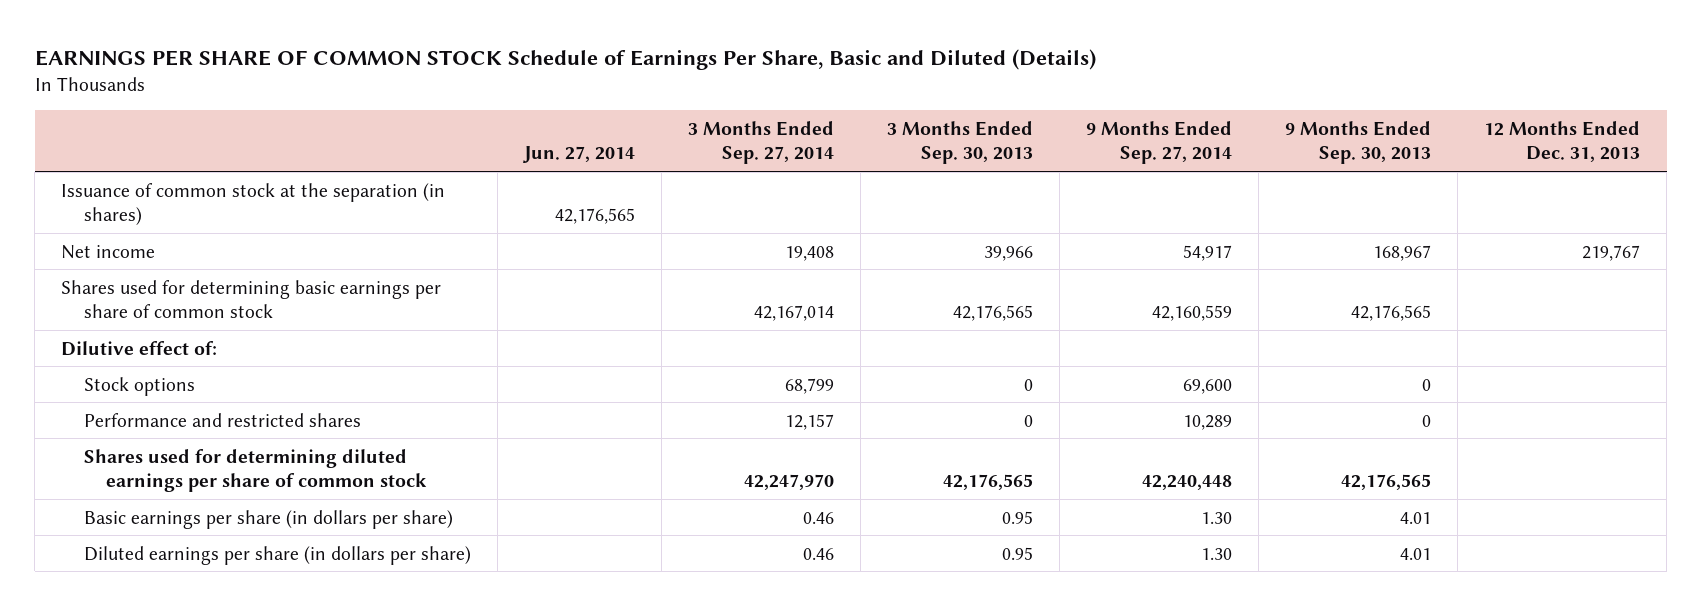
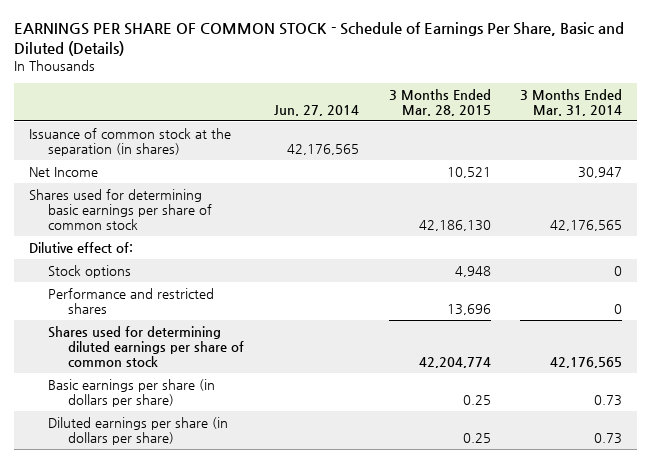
[34,48,1096,70] EARNINGS PER SHARE OF COMMON STOCK Schedule of Earnings Per Share, Basic and Diluted (Details) -> [13,22,624,57] EARNINGS PER SHARE OF COMMON STOCK - Schedule of Earnings Per Share, Basic and Diluted (Details)
[687,120,834,165] 3 Months Ended Sep. 27, 2014 -> none
[886,120,1033,165] 3 Months Ended Sep. 30, 2013 -> none
[1086,120,1233,165] 9 Months Ended Sep. 27, 2014 -> none
[1285,120,1432,165] 9 Months Ended Sep. 30, 2013 -> none
[1484,120,1641,163] 12 Months Ended Dec. 31, 2013 -> none
none -> [388,88,491,116] 3 Months Ended Mar. 28, 2015
none -> [520,88,623,116] 3 Months Ended Mar. 31, 2014
[61,244,156,259] Net income -> [28,166,98,177] Net Income

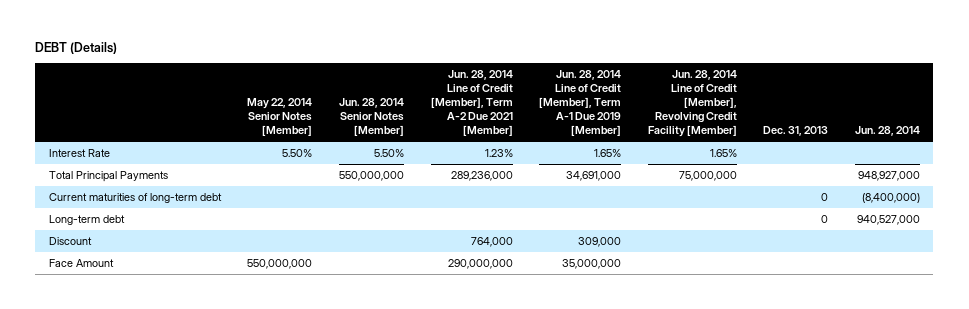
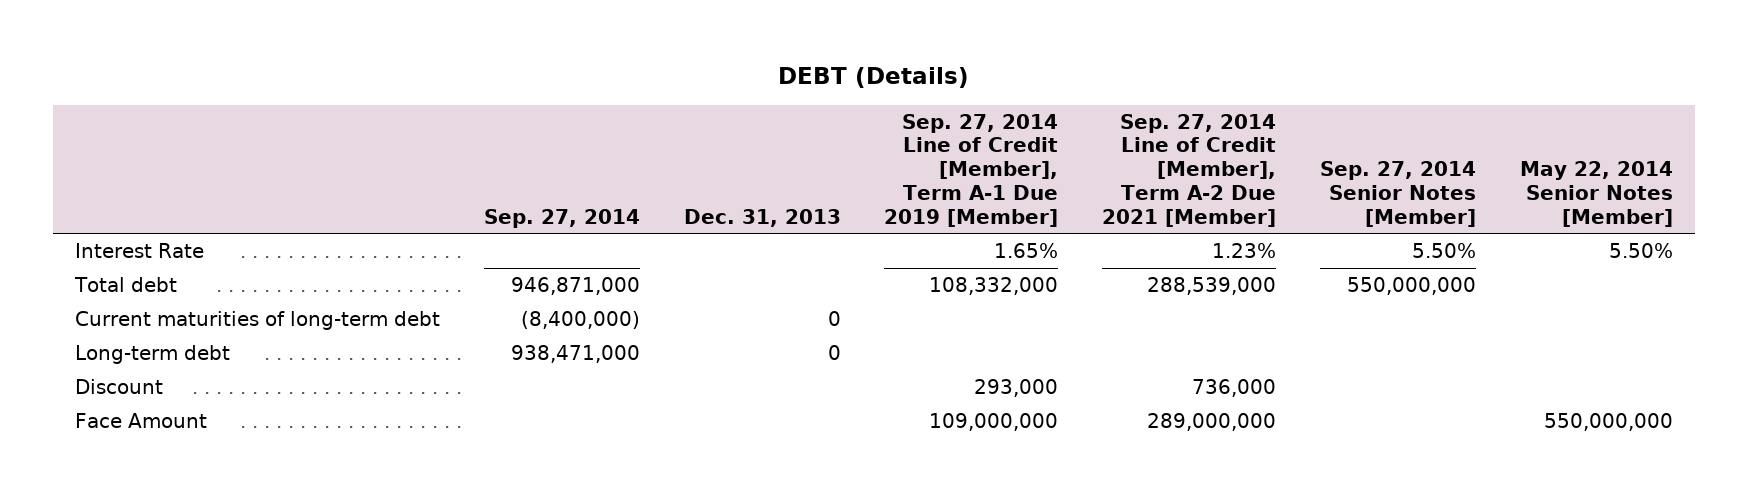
[338,98,404,137] Jun. 28, 2014 Senior Notes [Member] -> none
[430,70,513,137] Jun. 28, 2014 Line of Credit [Member], Term A-2 Due 2021 [Member] -> none
[539,70,622,137] Jun. 28, 2014 Line of Credit [Member], Term A-1 Due 2019 [Member] -> none
[647,70,737,138] Jun. 28, 2014 Line of Credit [Member], Revolving Credit Facility [Member] -> none
[854,126,920,137] Jun. 28, 2014 -> none
none -> [483,208,640,228] Sep. 27, 2014
none -> [884,113,1059,227] Sep. 27, 2014 Line of Credit [Member], Term A-1 Due 2019 [Member]
none -> [1102,113,1277,227] Sep. 27, 2014 Line of Credit [Member], Term A-2 Due 2021 [Member]
none -> [1320,161,1477,227] Sep. 27, 2014 Senior Notes [Member]
[48,170,168,182] Total Principal Payments -> [73,277,177,293] Total debt

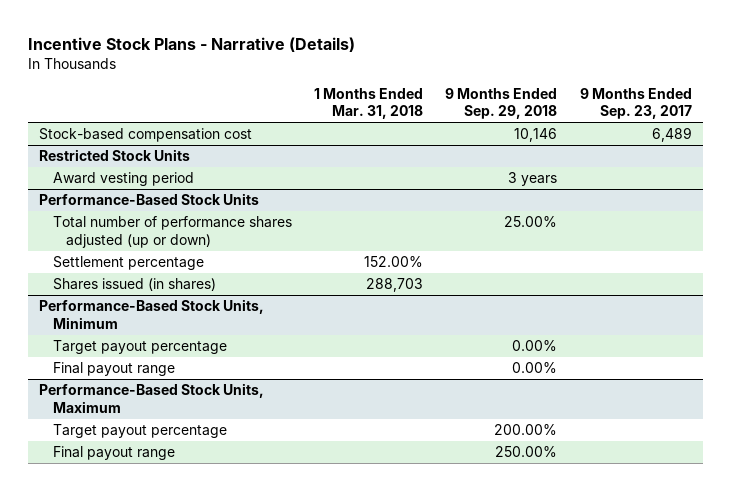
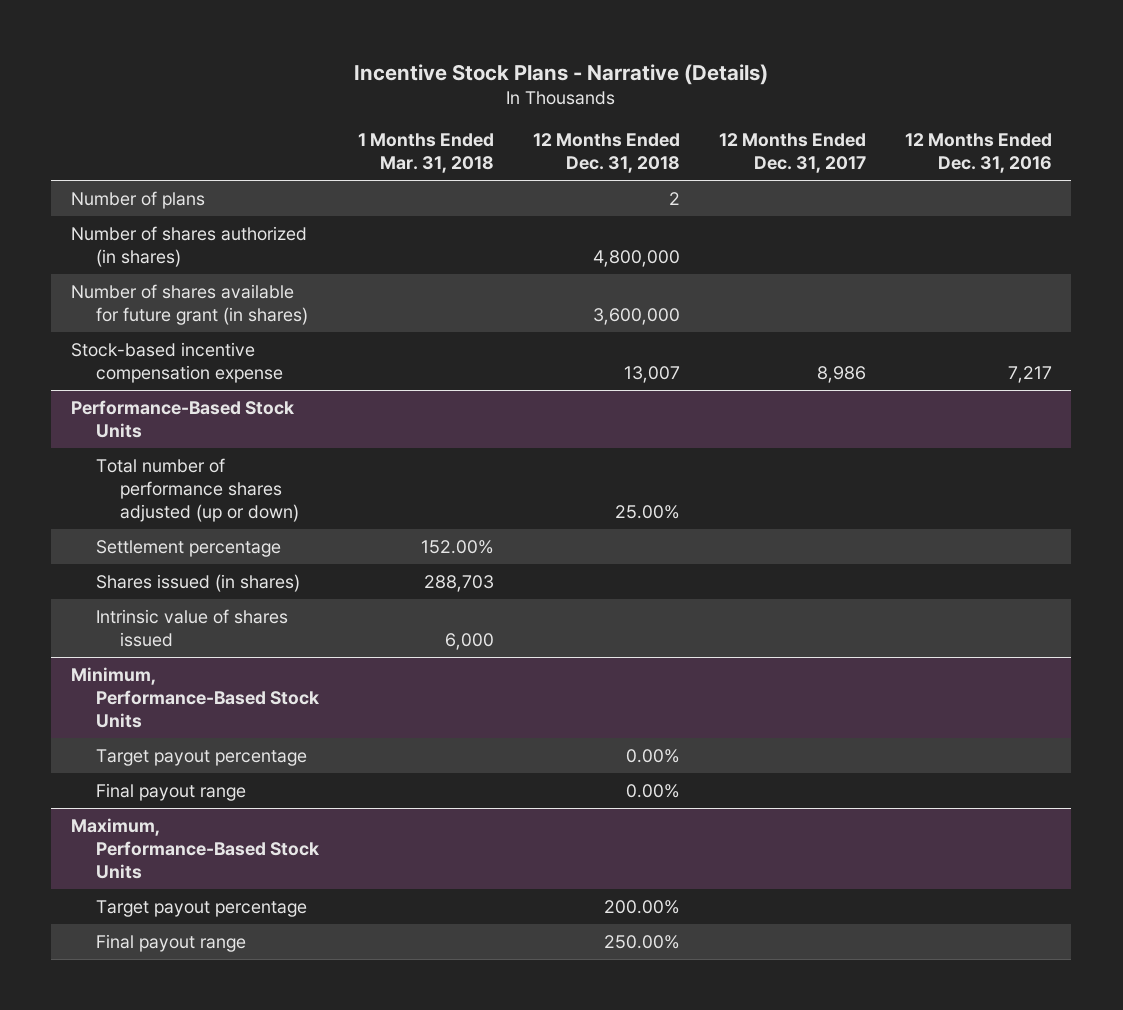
[445,87,558,120] 9 Months Ended Sep. 29, 2018 -> none
[579,87,692,120] 9 Months Ended Sep. 23, 2017 -> none
none -> [532,133,680,174] 12 Months Ended Dec. 31, 2018
none -> [718,133,866,174] 12 Months Ended Dec. 31, 2017
none -> [904,133,1052,174] 12 Months Ended Dec. 31, 2016
[39,149,191,162] Restricted Stock Units -> none
[52,172,194,187] Award vesting period -> none
none -> [70,190,205,209] Number of plans
none -> [70,225,307,267] Number of shares authorized (in shares)
none -> [70,283,308,325] Number of shares available for future grant (in shares)
[39,128,253,143] Stock-based compensation cost -> [70,341,283,383] Stock-based incentive compensation expense
none -> [95,608,288,647] Intrinsic value of shares issued
[39,299,265,329] Performance-Based Stock Units, Minimum -> [70,666,320,728] Minimum, Performance-Based Stock Units
[39,383,265,413] Performance-Based Stock Units, Maximum -> [70,817,320,879] Maximum, Performance-Based Stock Units

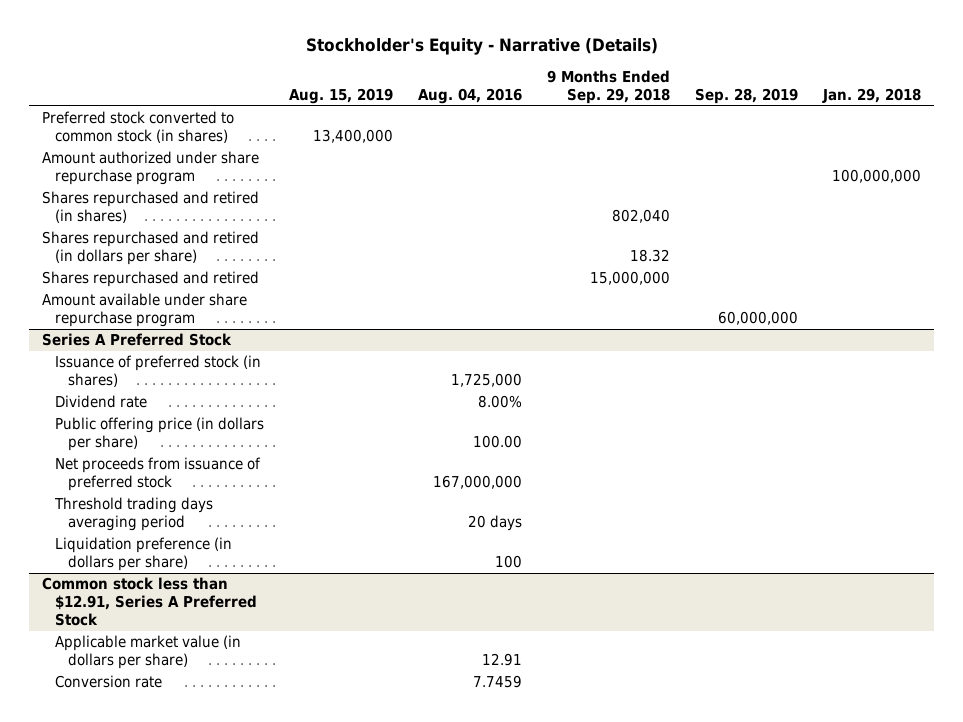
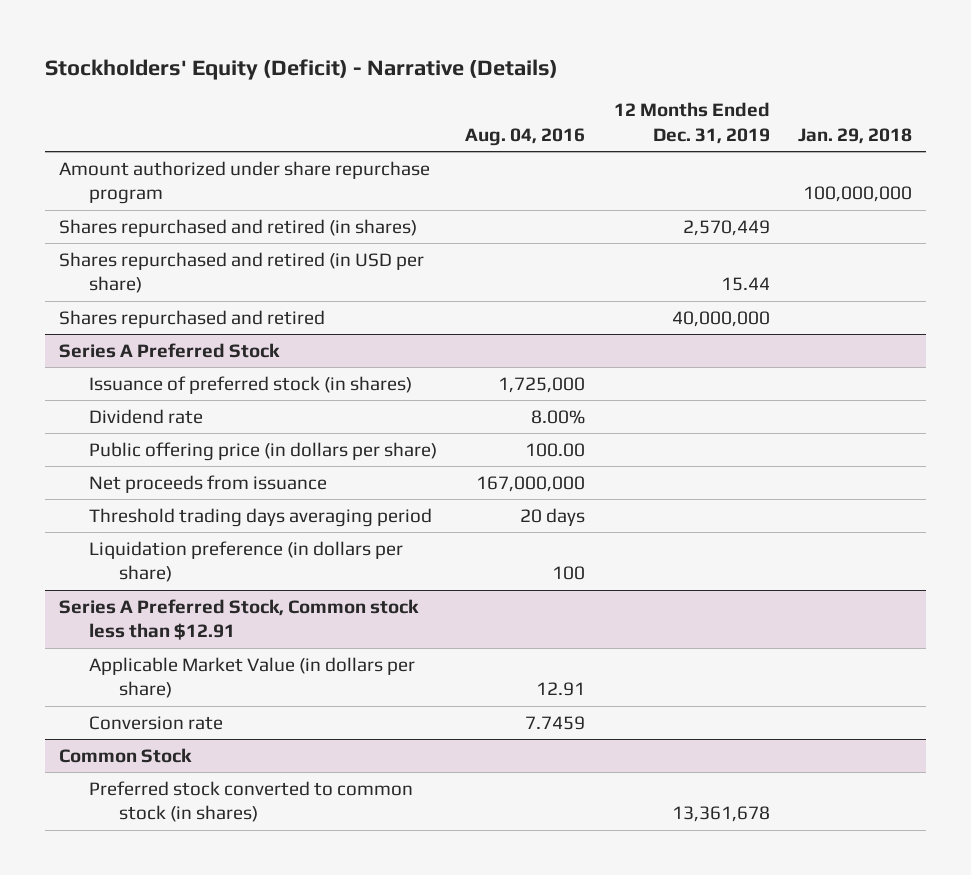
[305,38,658,56] Stockholder's Equity - Narrative (Details) -> [44,58,558,80] Stockholders' Equity (Deficit) - Narrative (Details)
[288,88,393,105] Aug. 15, 2019 -> none
[547,69,671,105] 9 Months Ended Sep. 29, 2018 -> none
[695,88,799,105] Sep. 28, 2019 -> none
none -> [613,102,770,145] 12 Months Ended Dec. 31, 2019
[41,111,234,144] Preferred stock converted to common stock (in shares) -> none
[41,231,259,266] Shares repurchased and retired (in dollars per share) -> [59,251,425,294] Shares repurchased and retired (in USD per share)
[41,293,247,328] Amount available under share repurchase program -> none
[54,457,261,492] Net proceeds from issuance of preferred stock -> [89,474,328,493] Net proceeds from issuance
[41,577,257,627] Common stock less than $12.91, Series A Preferred Stock -> [59,598,420,641] Series A Preferred Stock, Common stock less than $12.91
[54,635,241,670] Applicable market value (in dollars per share) -> [89,656,416,699] Applicable Market Value (in dollars per share)
none -> [59,747,193,763] Common Stock
none -> [89,780,414,823] Preferred stock converted to common stock (in shares)

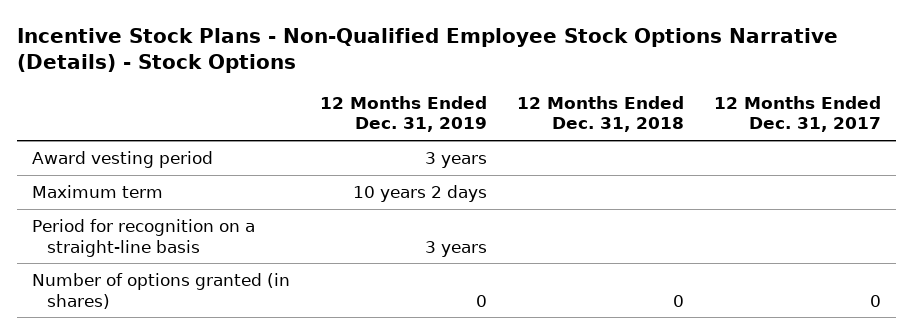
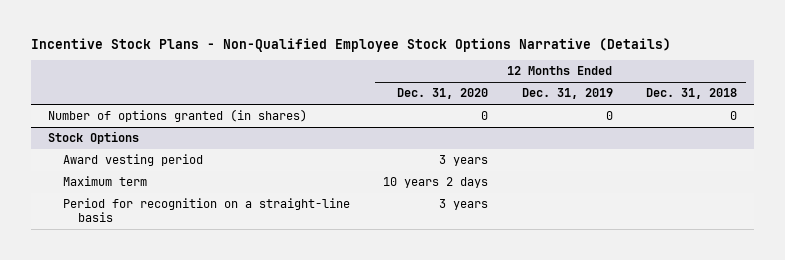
[16,27,838,73] Incentive Stock Plans - Non-Qualified Employee Stock Options Narrative (Details) - Stock Options -> [30,37,671,52] Incentive Stock Plans - Non-Qualified Employee Stock Options Narrative (Details)
[713,95,881,133] 12 Months Ended Dec. 31, 2017 -> none
none -> [397,88,489,100] Dec. 31, 2020
[31,151,213,169] Award vesting period -> none
[31,185,163,199] Maximum term -> none
[31,219,255,257] Period for recognition on a straight-line basis -> none
none -> [47,131,139,145] Stock Options
none -> [62,154,203,167] Award vesting period
none -> [62,176,147,187] Maximum term
none -> [62,198,350,222] Period for recognition on a straight-line basis

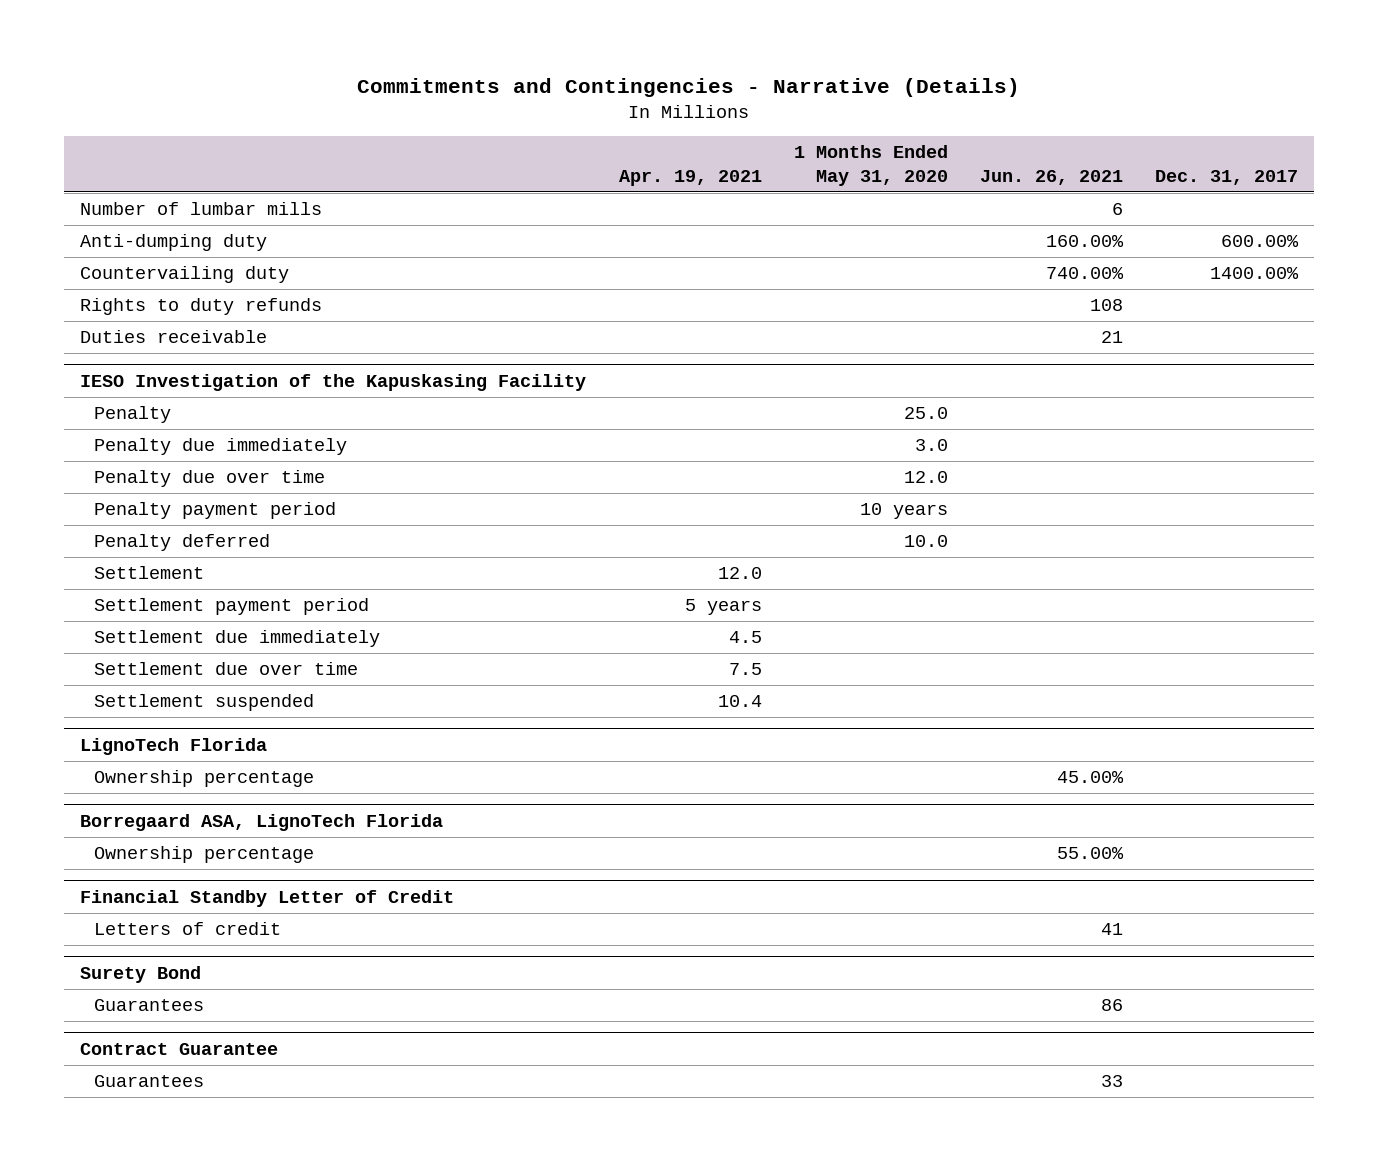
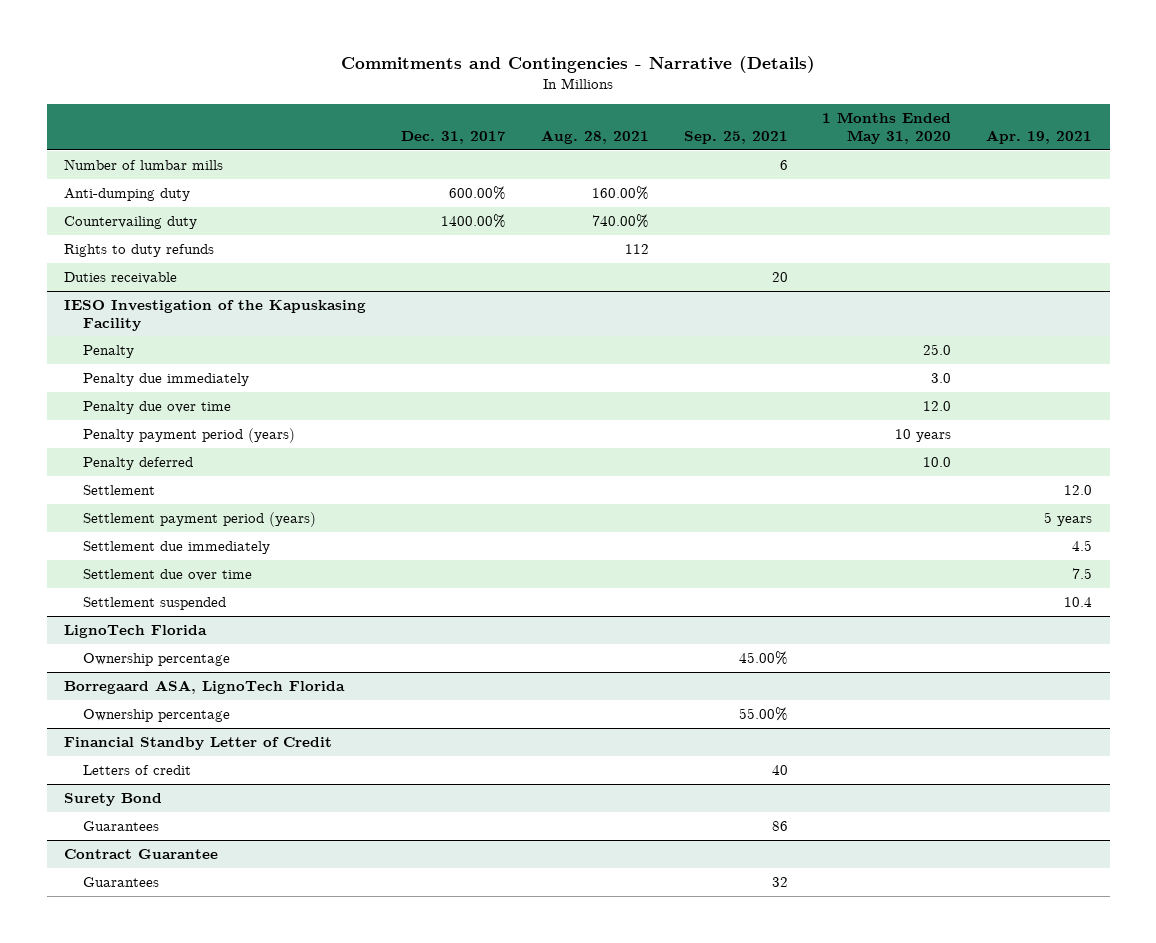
[979,169,1123,185] Jun. 26, 2021 -> none
none -> [540,129,649,144] Aug. 28, 2021
none -> [683,130,788,144] Sep. 25, 2021
[93,502,336,520] Penalty payment period -> [83,427,296,443] Penalty payment period (years)
[93,598,369,616] Settlement payment period -> [83,511,317,527] Settlement payment period (years)

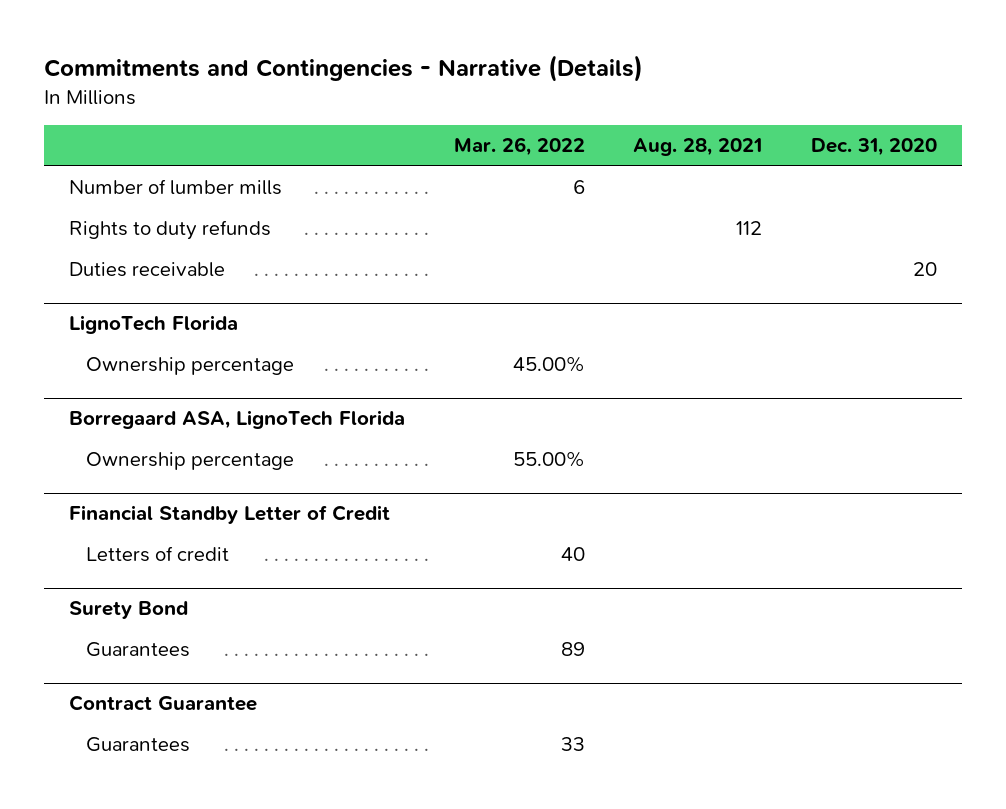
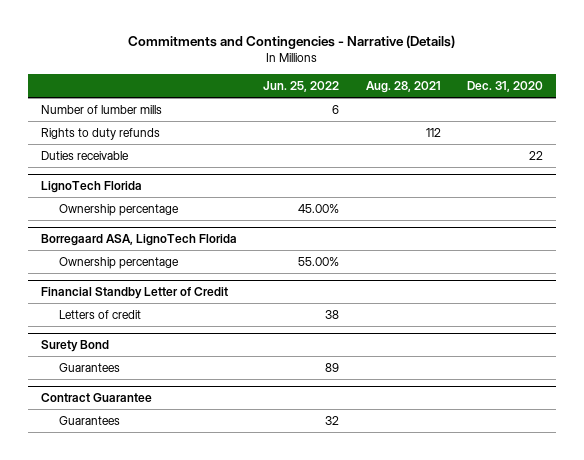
[453,137,585,157] Mar. 26, 2022 -> none
none -> [263,80,340,92] Jun. 25, 2022
[913,262,938,277] 20 -> [528,150,543,160] 22

